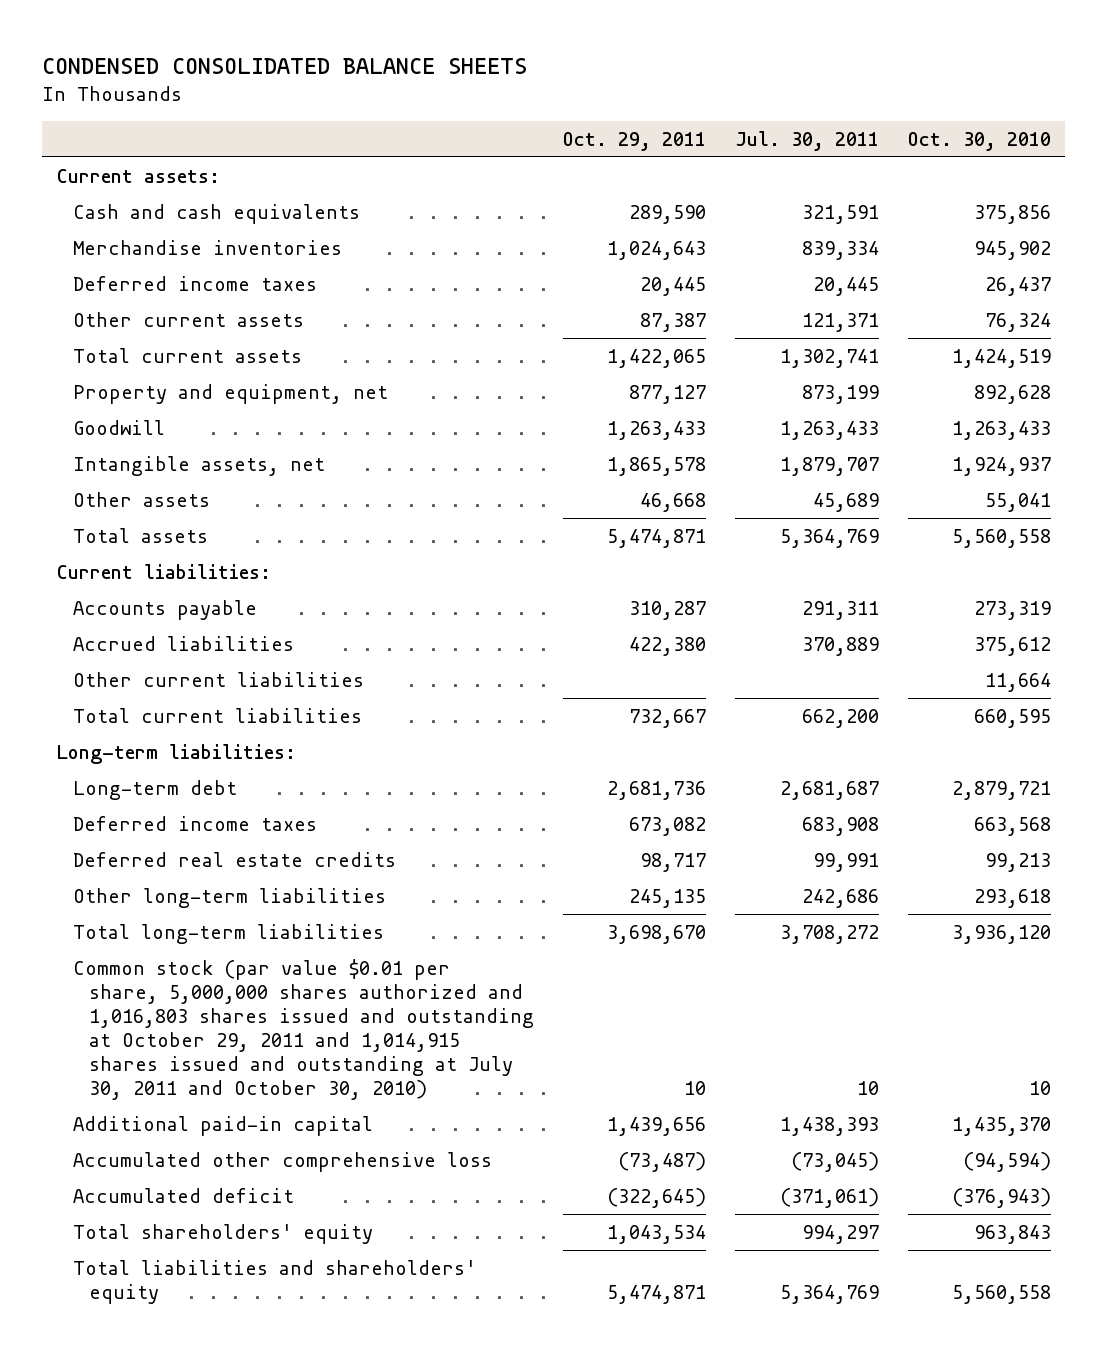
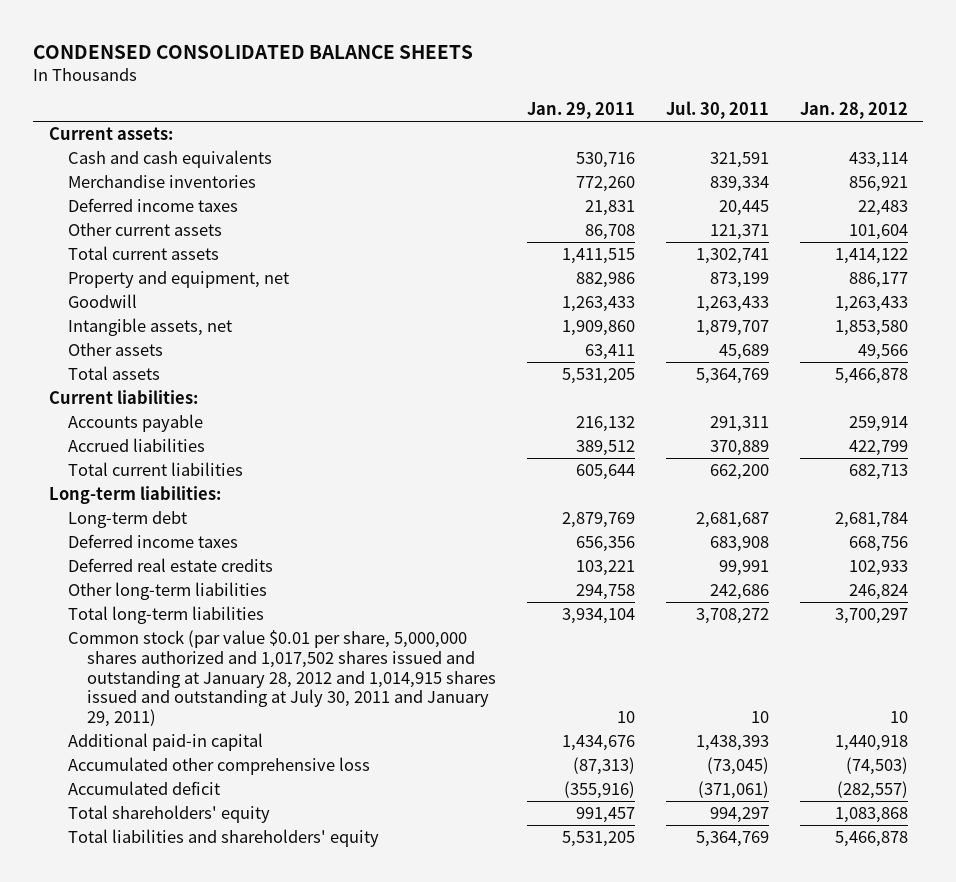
[563,132,707,152] Oct. 29, 2011 -> none
[907,132,1051,152] Oct. 30, 2010 -> none
none -> [526,102,635,120] Jan. 29, 2011
none -> [799,102,908,120] Jan. 28, 2012
[73,671,365,687] Other current liabilities -> none
[73,958,535,1101] Common stock (par value $0.01 per share, 5,000,000 shares authorized and 1,016,803 shares issued and outstanding at October 29, 2011 and 1,014,915 shares issued and outstanding at July 30, 2011 and October 30, 2010) -> [67,629,496,728] Common stock (par value $0.01 per share, 5,000,000 shares authorized and 1,017,502 shares issued and outstanding at January 28, 2012 and 1,014,915 shares issued and outstanding at July 30, 2011 and January 29, 2011)

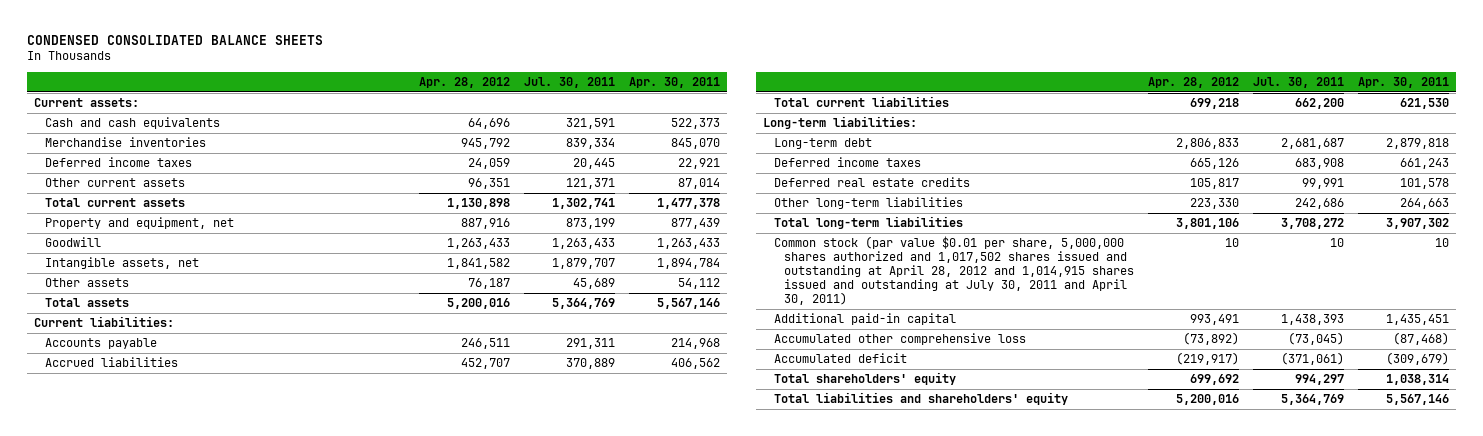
[526,102,635,120] Jan. 29, 2011 -> none
[799,102,908,120] Jan. 28, 2012 -> none
none -> [419,76,511,88] Apr. 28, 2012
none -> [629,76,721,88] Apr. 30, 2011
[67,629,496,728] Common stock (par value $0.01 per share, 5,000,000 shares authorized and 1,017,502 shares issued and outstanding at January 28, 2012 and 1,014,915 shares issued and outstanding at July 30, 2011 and January 29, 2011) -> [773,236,1135,306] Common stock (par value $0.01 per share, 5,000,000 shares authorized and 1,017,502 shares issued and outstanding at April 28, 2012 and 1,014,915 shares issued and outstanding at July 30, 2011 and April 30, 2011)

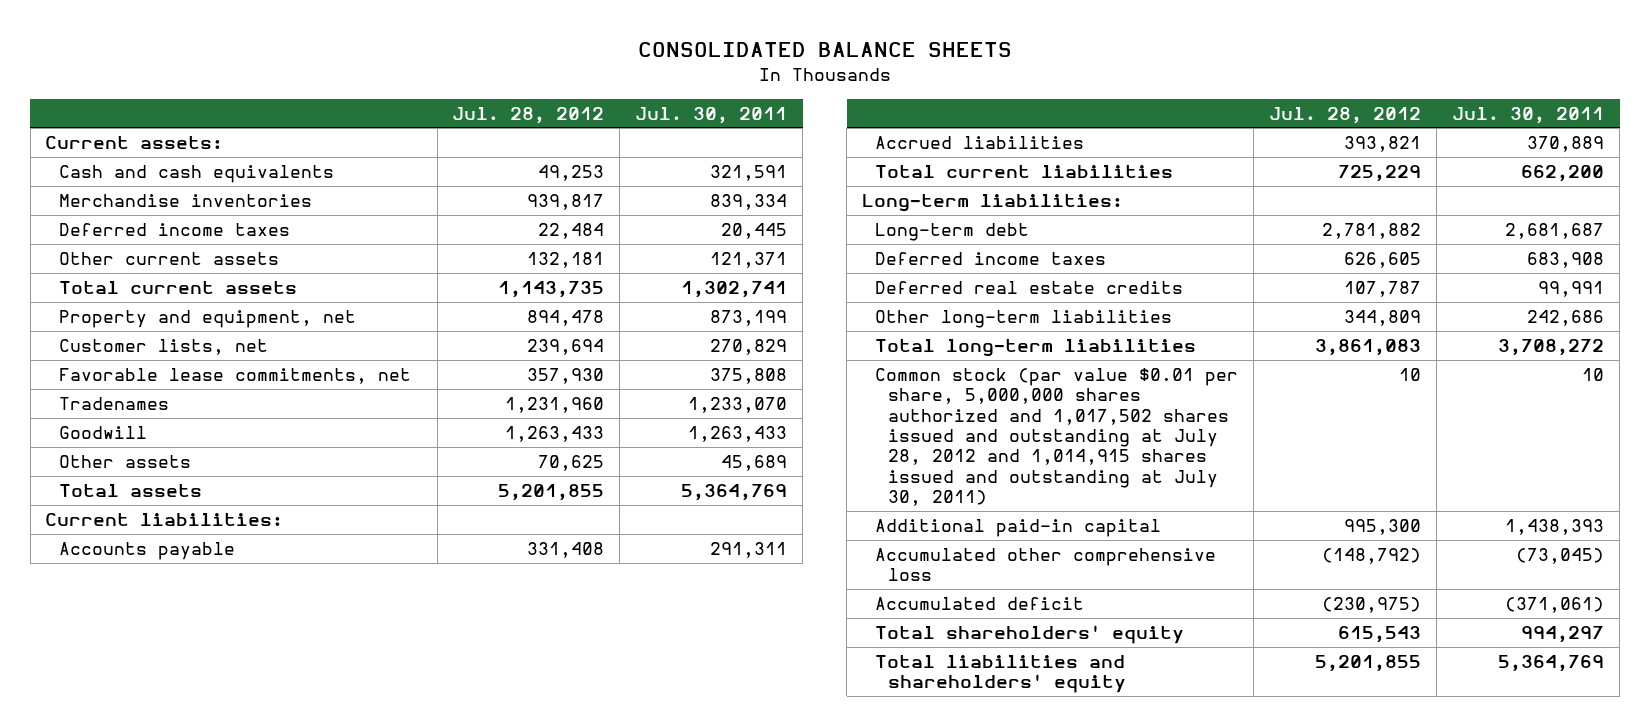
[27,34,324,45] CONDENSED CONSOLIDATED BALANCE SHEETS -> [637,42,1012,58] CONSOLIDATED BALANCE SHEETS
[419,76,511,88] Apr. 28, 2012 -> none
[629,76,721,88] Apr. 30, 2011 -> none
none -> [452,106,605,124] Jul. 28, 2012
none -> [58,339,268,356] Customer lists, net
none -> [58,368,411,385] Favorable lease commitments, net
none -> [58,397,169,411] Tradenames
[44,257,199,270] Intangible assets, net -> none
[773,236,1135,306] Common stock (par value $0.01 per share, 5,000,000 shares authorized and 1,017,502 shares issued and outstanding at April 28, 2012 and 1,014,915 shares issued and outstanding at July 30, 2011 and April 30, 2011) -> [875,368,1239,507] Common stock (par value $0.01 per share, 5,000,000 shares authorized and 1,017,502 shares issued and outstanding at July 28, 2012 and 1,014,915 shares issued and outstanding at July 30, 2011)

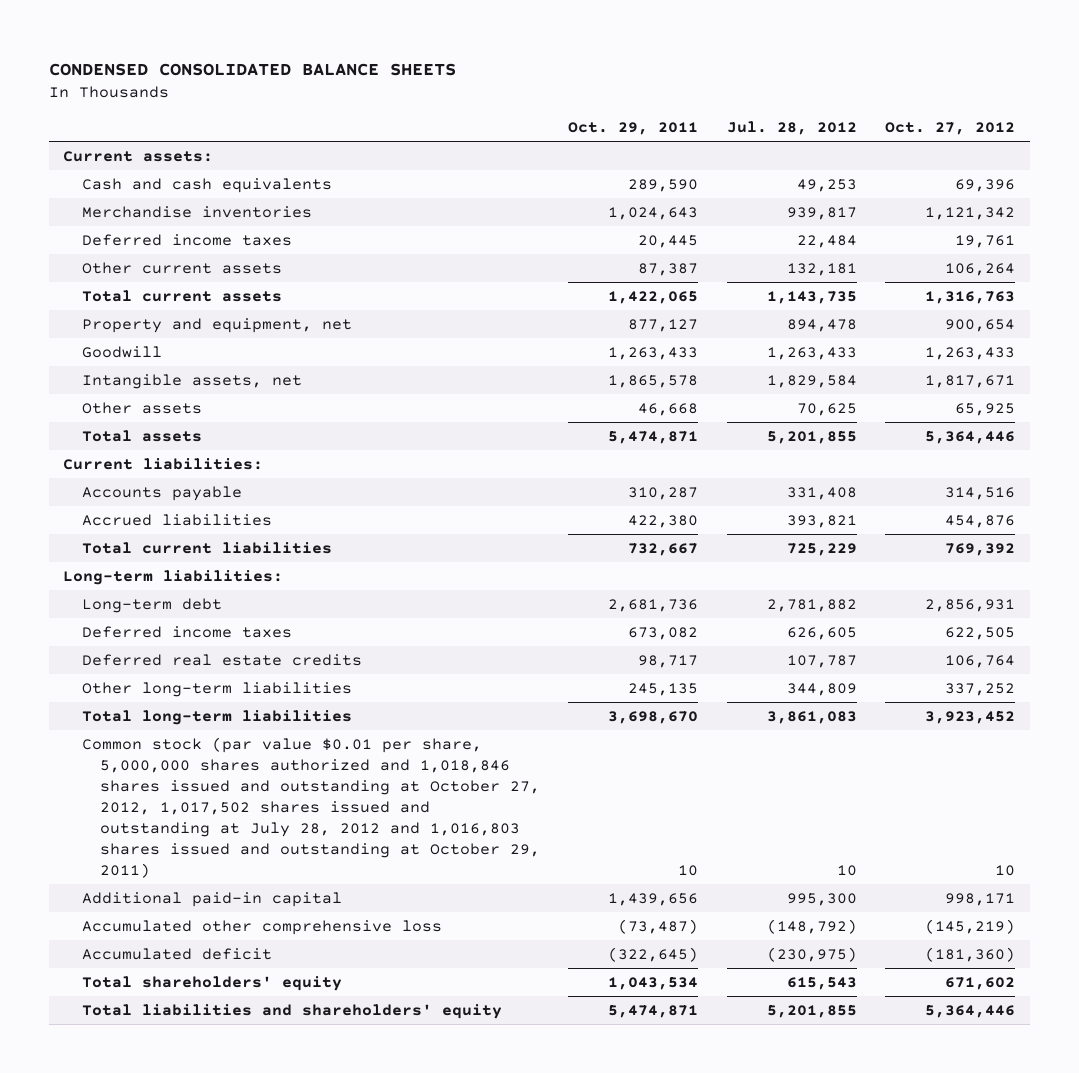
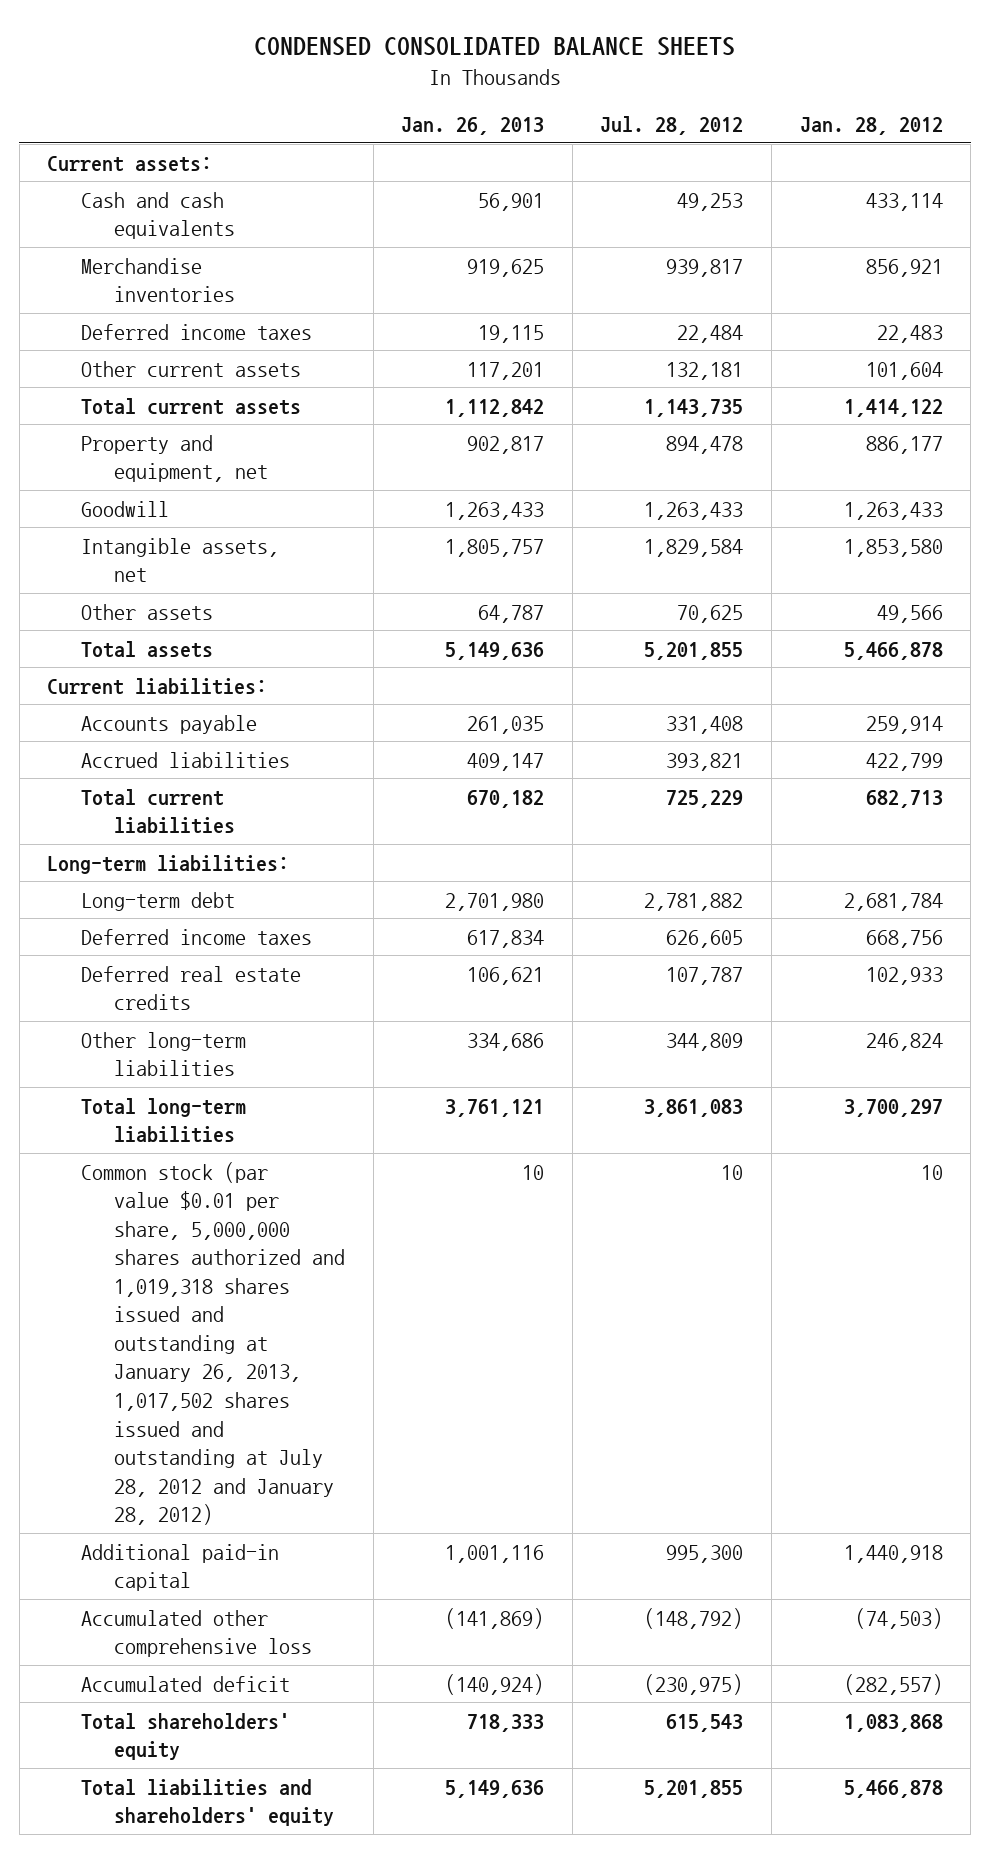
[568,122,699,136] Oct. 29, 2011 -> none
[885,122,1016,136] Oct. 27, 2012 -> none
none -> [401,117,545,136] Jan. 26, 2013
none -> [799,117,943,136] Jan. 28, 2012
[81,736,540,878] Common stock (par value $0.01 per share, 5,000,000 shares authorized and 1,018,846 shares issued and outstanding at October 27, 2012, 1,017,502 shares issued and outstanding at July 28, 2012 and 1,016,803 shares issued and outstanding at October 29, 2011) -> [80,1161,345,1526] Common stock (par value $0.01 per share, 5,000,000 shares authorized and 1,019,318 shares issued and outstanding at January 26, 2013, 1,017,502 shares issued and outstanding at July 28, 2012 and January 28, 2012)

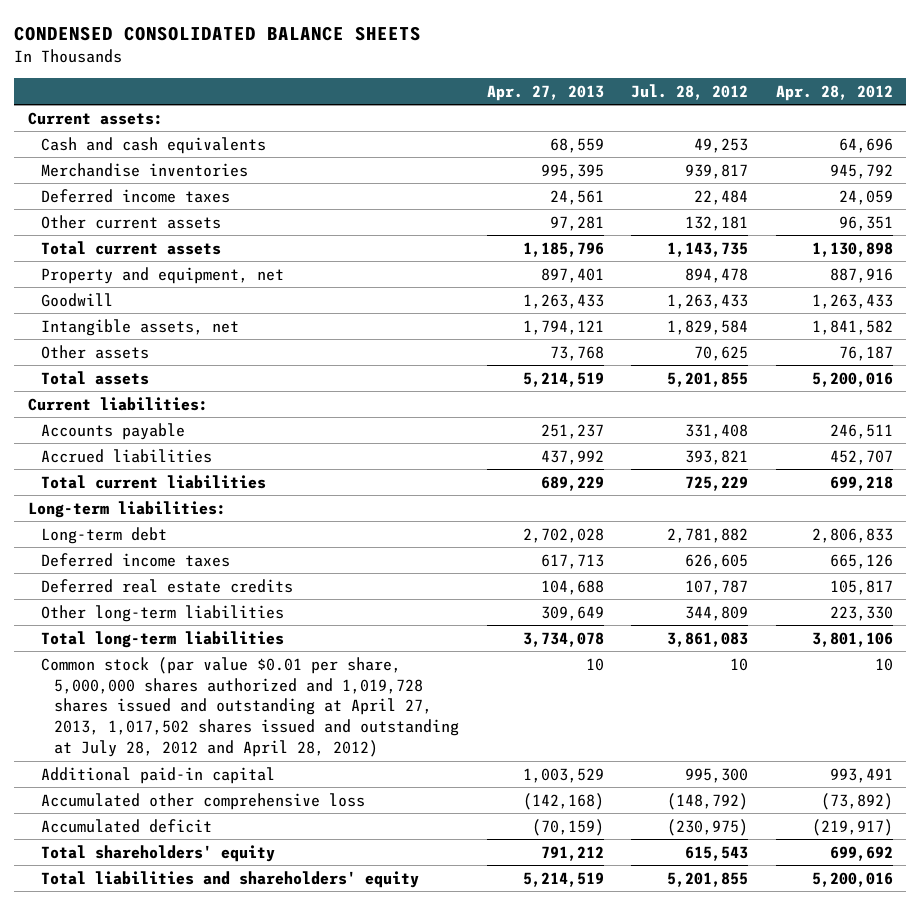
[401,117,545,136] Jan. 26, 2013 -> none
[799,117,943,136] Jan. 28, 2012 -> none
none -> [486,84,604,101] Apr. 27, 2013
none -> [775,84,893,101] Apr. 28, 2012
[80,1161,345,1526] Common stock (par value $0.01 per share, 5,000,000 shares authorized and 1,019,318 shares issued and outstanding at January 26, 2013, 1,017,502 shares issued and outstanding at July 28, 2012 and January 28, 2012) -> [41,656,460,758] Common stock (par value $0.01 per share, 5,000,000 shares authorized and 1,019,728 shares issued and outstanding at April 27, 2013, 1,017,502 shares issued and outstanding at July 28, 2012 and April 28, 2012)

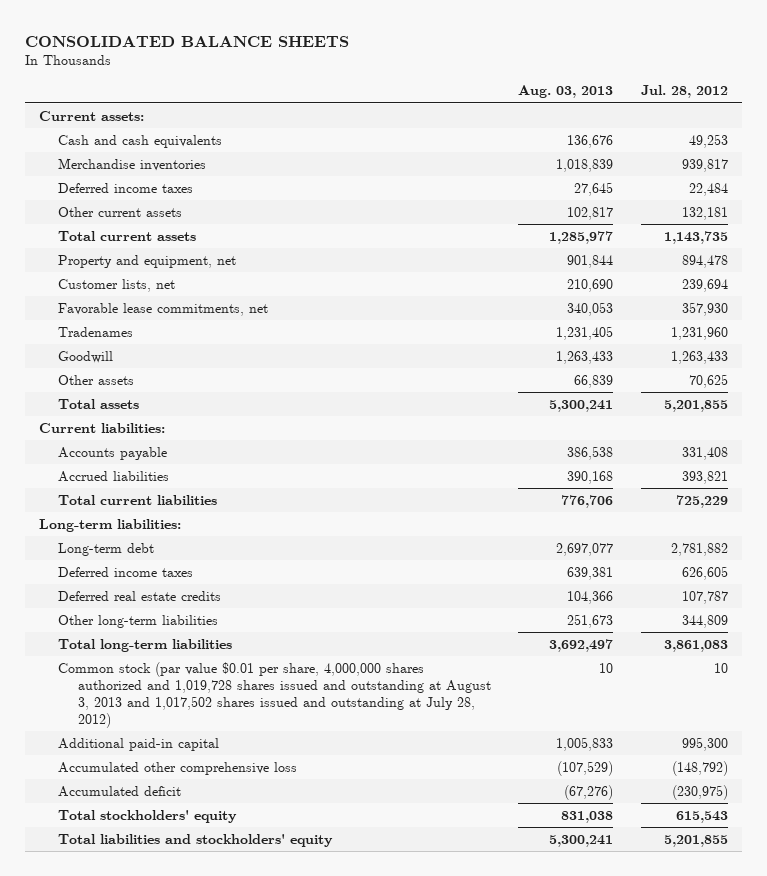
[14,25,422,41] CONDENSED CONSOLIDATED BALANCE SHEETS -> [25,35,350,47] CONSOLIDATED BALANCE SHEETS
[486,84,604,101] Apr. 27, 2013 -> none
[775,84,893,101] Apr. 28, 2012 -> none
none -> [518,85,614,99] Aug. 03, 2013
none -> [58,278,176,292] Customer lists, net
none -> [58,302,269,316] Favorable lease commitments, net
none -> [58,326,134,337] Tradenames
[41,318,240,336] Intangible assets, net -> none
[41,656,460,758] Common stock (par value $0.01 per share, 5,000,000 shares authorized and 1,019,728 shares issued and outstanding at April 27, 2013, 1,017,502 shares issued and outstanding at July 28, 2012 and April 28, 2012) -> [58,661,491,728] Common stock (par value $0.01 per share, 4,000,000 shares authorized and 1,019,728 shares issued and outstanding at August 3, 2013 and 1,017,502 shares issued and outstanding at July 28, 2012)
[41,844,276,862] Total shareholders' equity -> [58,809,238,823] Total stockholders' equity
[41,870,420,888] Total liabilities and shareholders' equity -> [58,833,334,847] Total liabilities and stockholders' equity

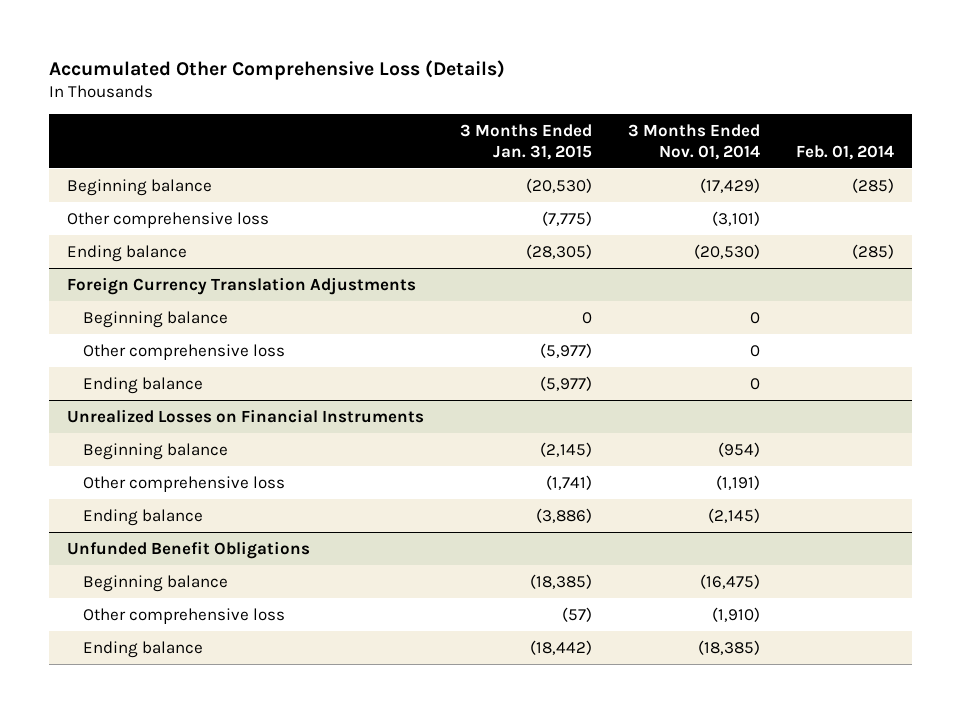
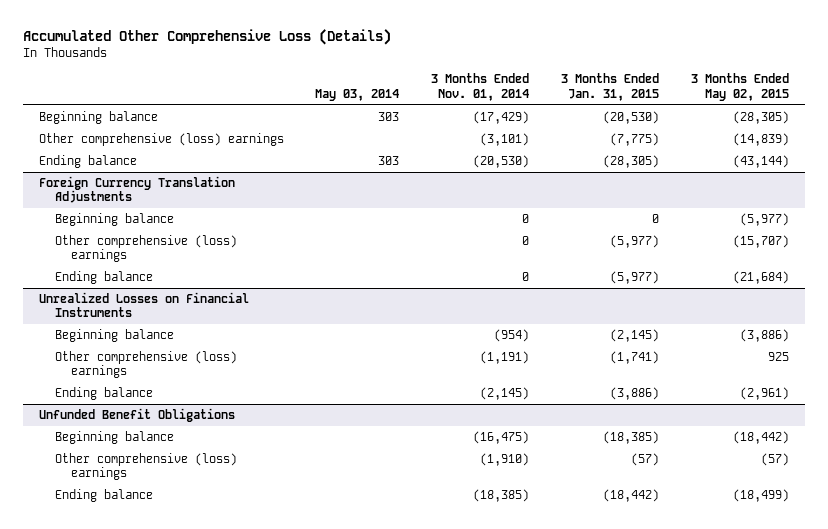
[796,144,895,160] Feb. 01, 2014 -> none
none -> [315,88,400,101] May 03, 2014
none -> [691,73,790,101] 3 Months Ended May 02, 2015
[66,211,269,228] Other comprehensive loss -> [38,133,284,147] Other comprehensive (loss) earnings
[83,343,286,360] Other comprehensive loss -> [54,235,237,263] Other comprehensive (loss) earnings
[83,475,286,492] Other comprehensive loss -> [54,351,237,379] Other comprehensive (loss) earnings
[83,607,286,624] Other comprehensive loss -> [54,453,237,481] Other comprehensive (loss) earnings

